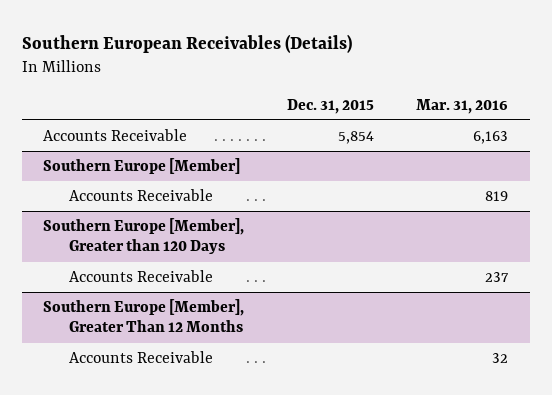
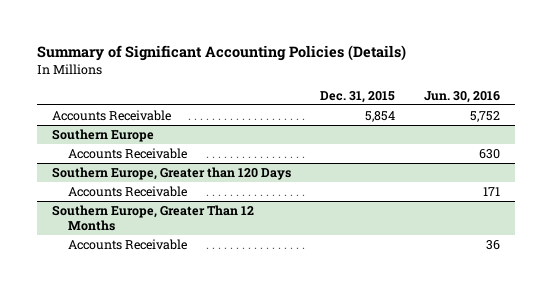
[22,34,353,54] Southern European Receivables (Details) -> [37,44,407,61] Summary of Significant Accounting Policies (Details)
[416,98,509,114] Mar. 31, 2016 -> none
none -> [424,90,501,103] Jun. 30, 2016
[43,157,241,174] Southern Europe [Member] -> [51,128,154,142] Southern Europe
[43,217,245,255] Southern Europe [Member], Greater than 120 Days -> [51,166,291,180] Southern Europe, Greater than 120 Days
[43,298,245,333] Southern Europe [Member], Greater Than 12 Months -> [51,204,254,232] Southern Europe, Greater Than 12 Months

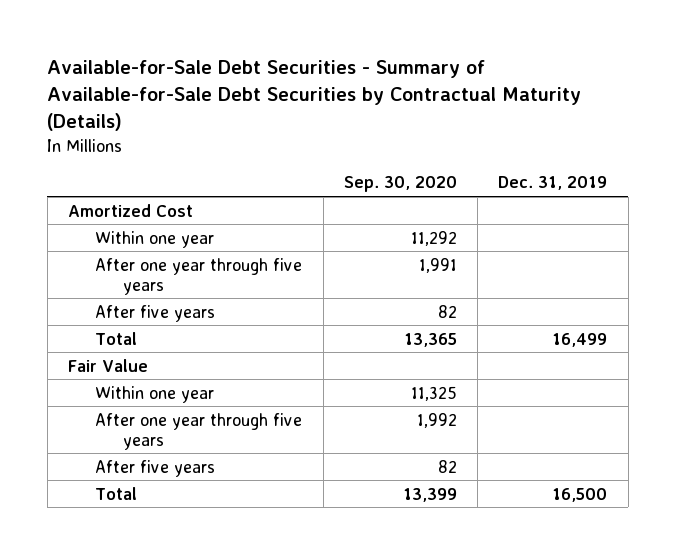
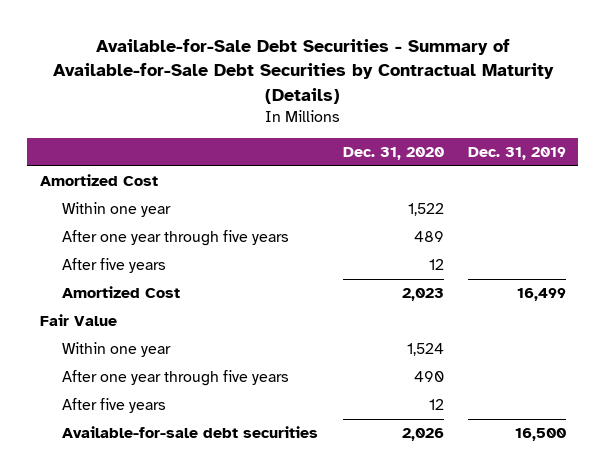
[343,176,457,193] Sep. 30, 2020 -> none
none -> [342,147,444,161] Dec. 31, 2020
[95,331,138,345] Total -> [62,286,181,299] Amortized Cost
[95,486,138,500] Total -> [62,426,319,439] Available-for-sale debt securities

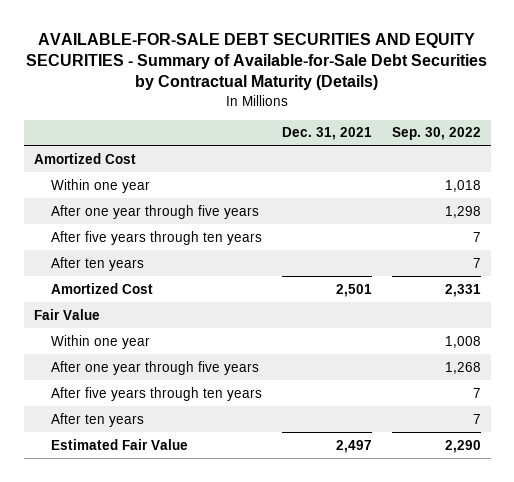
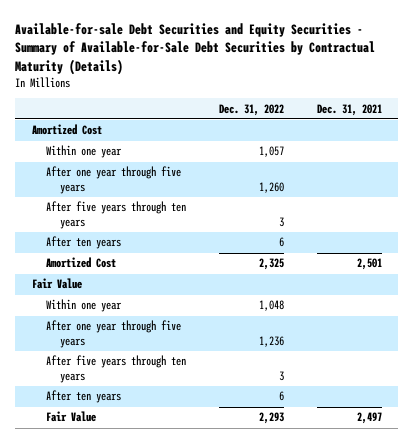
[26,32,488,91] AVAILABLE-FOR-SALE DEBT SECURITIES AND EQUITY SECURITIES - Summary of Available-for-Sale Debt Securities by Contractual Maturity (Details) -> [15,22,376,75] Available-for-sale Debt Securities and Equity Securities - Summary of Available-for-Sale Debt Securities by Contractual Maturity (Details)
[391,127,481,141] Sep. 30, 2022 -> none
none -> [218,103,284,116] Dec. 31, 2022
[50,438,188,450] Estimated Fair Value -> [45,411,96,423] Fair Value

